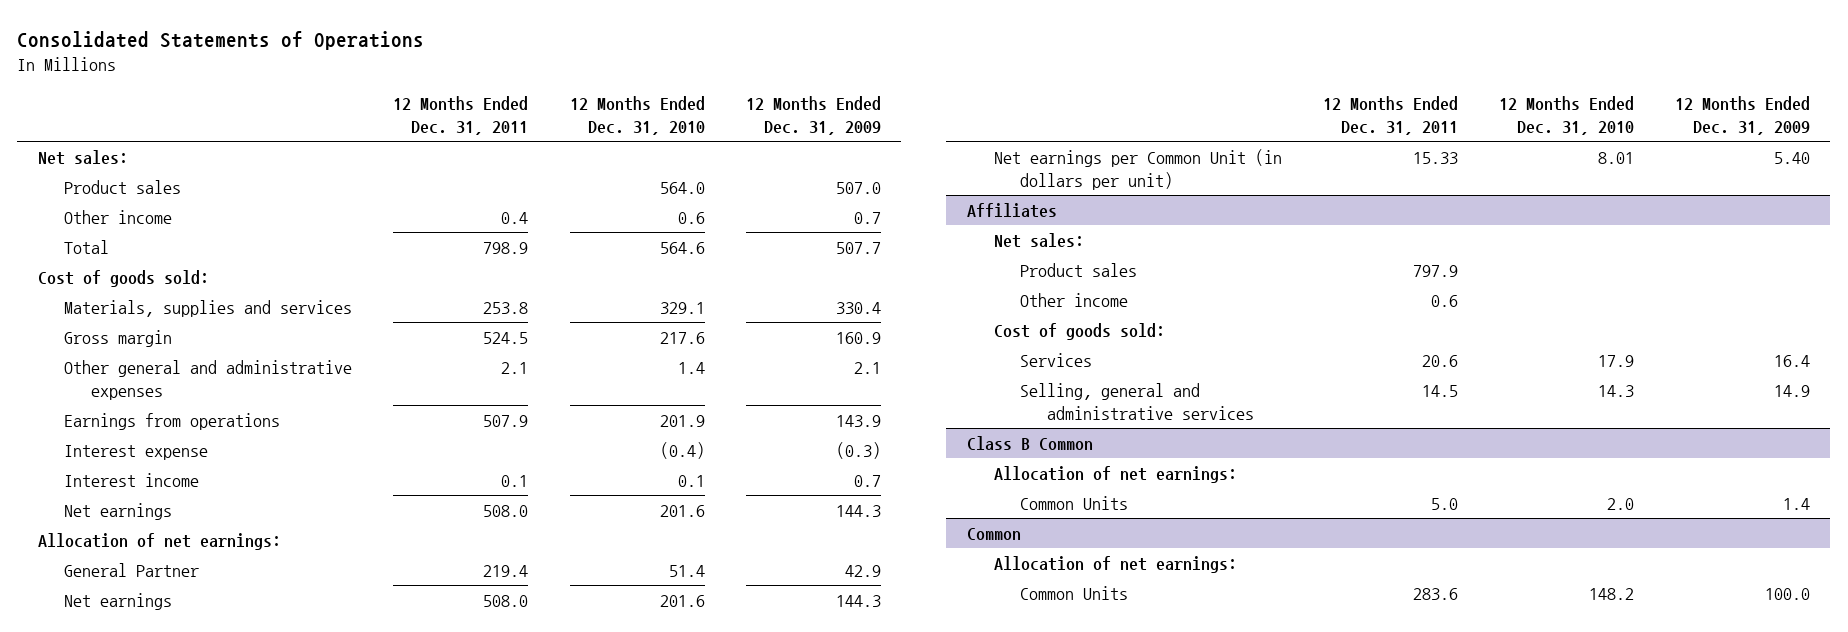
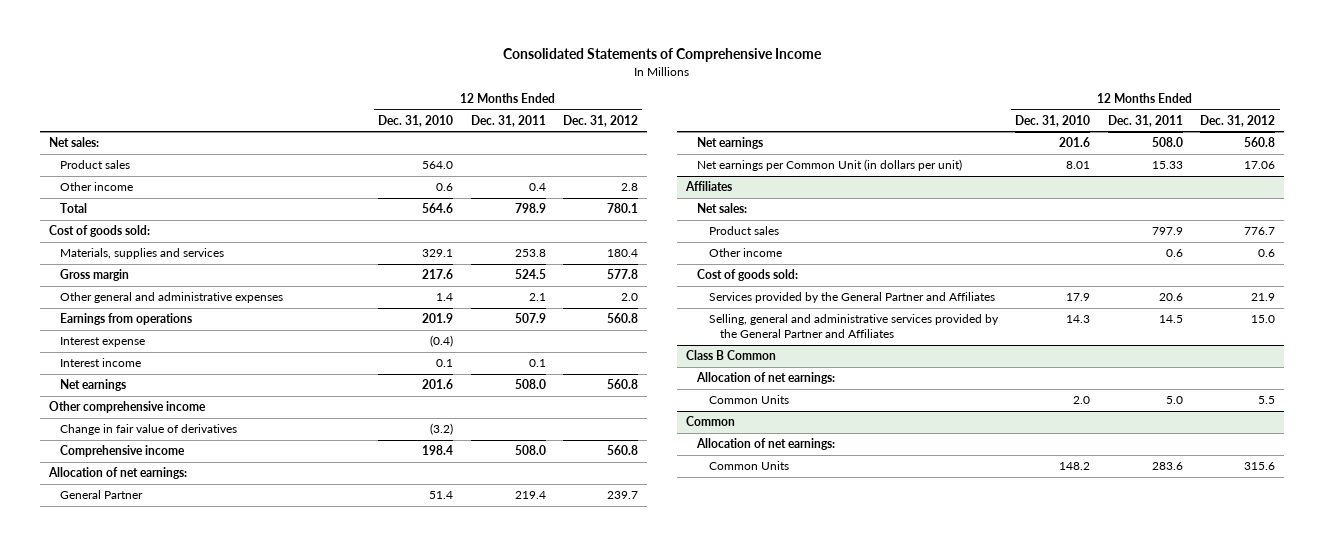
[17,30,425,50] Consolidated Statements of Operations -> [503,48,823,63] Consolidated Statements of Comprehensive Income
[745,95,881,136] 12 Months Ended Dec. 31, 2009 -> none
none -> [563,115,639,128] Dec. 31, 2012
none -> [49,401,207,414] Other comprehensive income
none -> [60,424,238,436] Change in fair value of derivatives
none -> [60,445,186,458] Comprehensive income
[1020,352,1093,367] Services -> [708,292,995,304] Services provided by the General Partner and Affiliates
[1020,382,1254,421] Selling, general and administrative services -> [708,314,999,339] Selling, general and administrative services provided by the General Partner and Affiliates

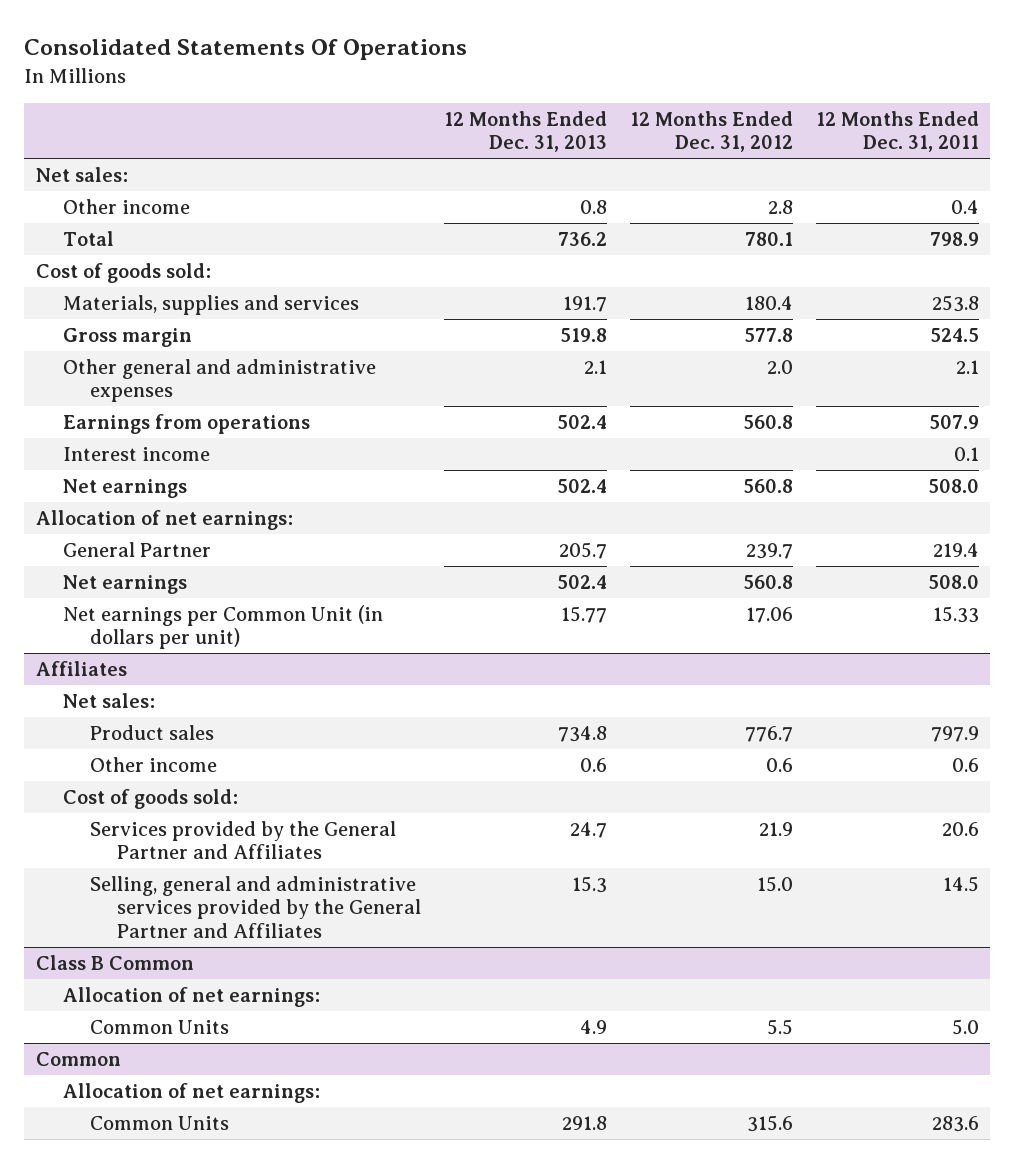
[503,48,823,63] Consolidated Statements of Comprehensive Income -> [24,39,468,61] Consolidated Statements Of Operations
[378,115,454,128] Dec. 31, 2010 -> none
none -> [443,110,607,153] 12 Months Ended Dec. 31, 2013
[60,160,131,170] Product sales -> none
[60,337,146,348] Interest expense -> none
[49,401,207,414] Other comprehensive income -> none
[60,424,238,436] Change in fair value of derivatives -> none
[60,445,186,458] Comprehensive income -> none

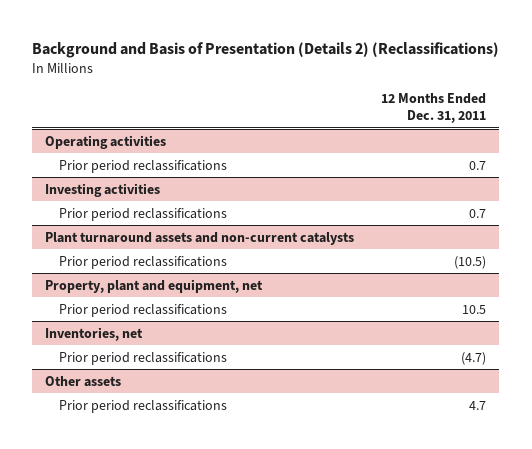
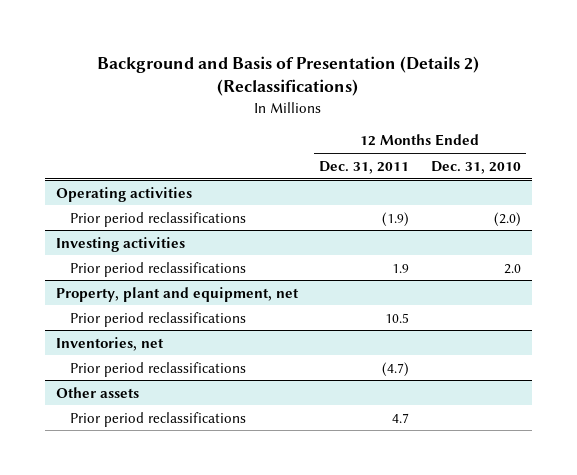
none -> [430,160,521,174] Dec. 31, 2010
[469,160,487,170] 0.7 -> [382,211,410,227] (1.9)
[45,231,355,245] Plant turnaround assets and non-current catalysts -> none
[59,255,228,269] Prior period reclassifications -> none
[469,208,487,218] 0.7 -> [392,263,410,273] 1.9

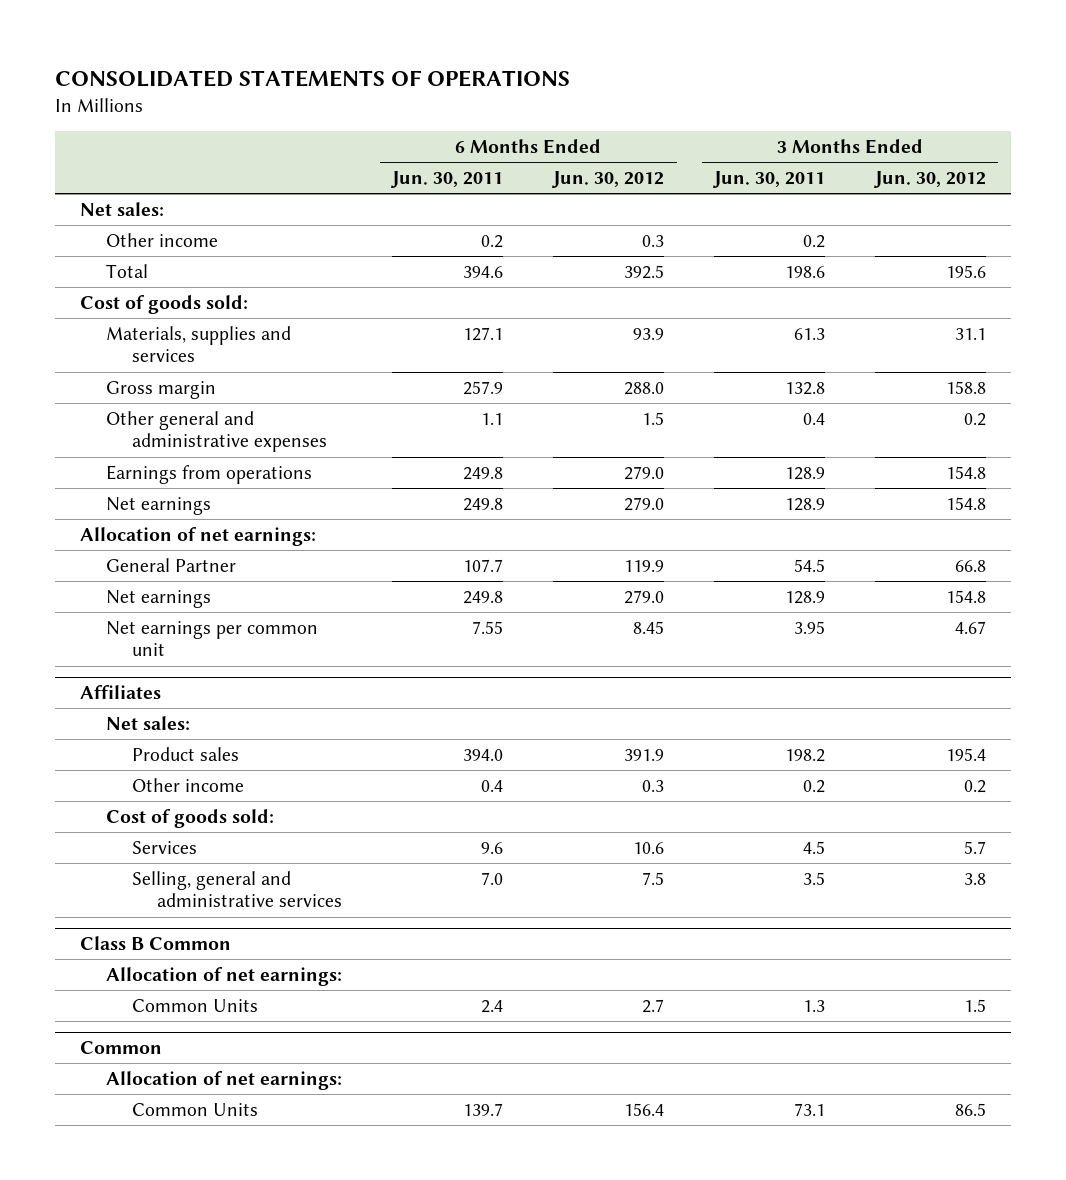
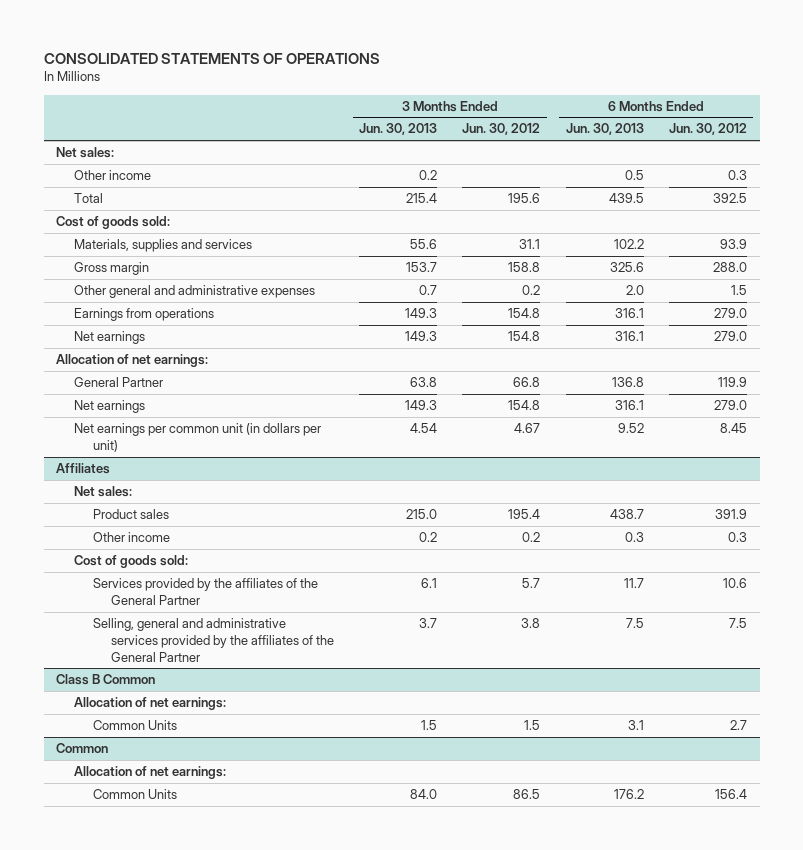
[391,171,504,189] Jun. 30, 2011 -> none
[713,171,826,189] Jun. 30, 2011 -> none
none -> [358,123,437,136] Jun. 30, 2013
none -> [565,123,644,136] Jun. 30, 2013
[106,620,319,657] Net earnings per common unit -> [74,423,322,452] Net earnings per common unit (in dollars per unit)
[131,840,197,854] Services -> [92,578,318,605] Services provided by the affiliates of the General Partner
[131,870,343,908] Selling, general and administrative services -> [92,618,334,662] Selling, general and administrative services provided by the affiliates of the General Partner

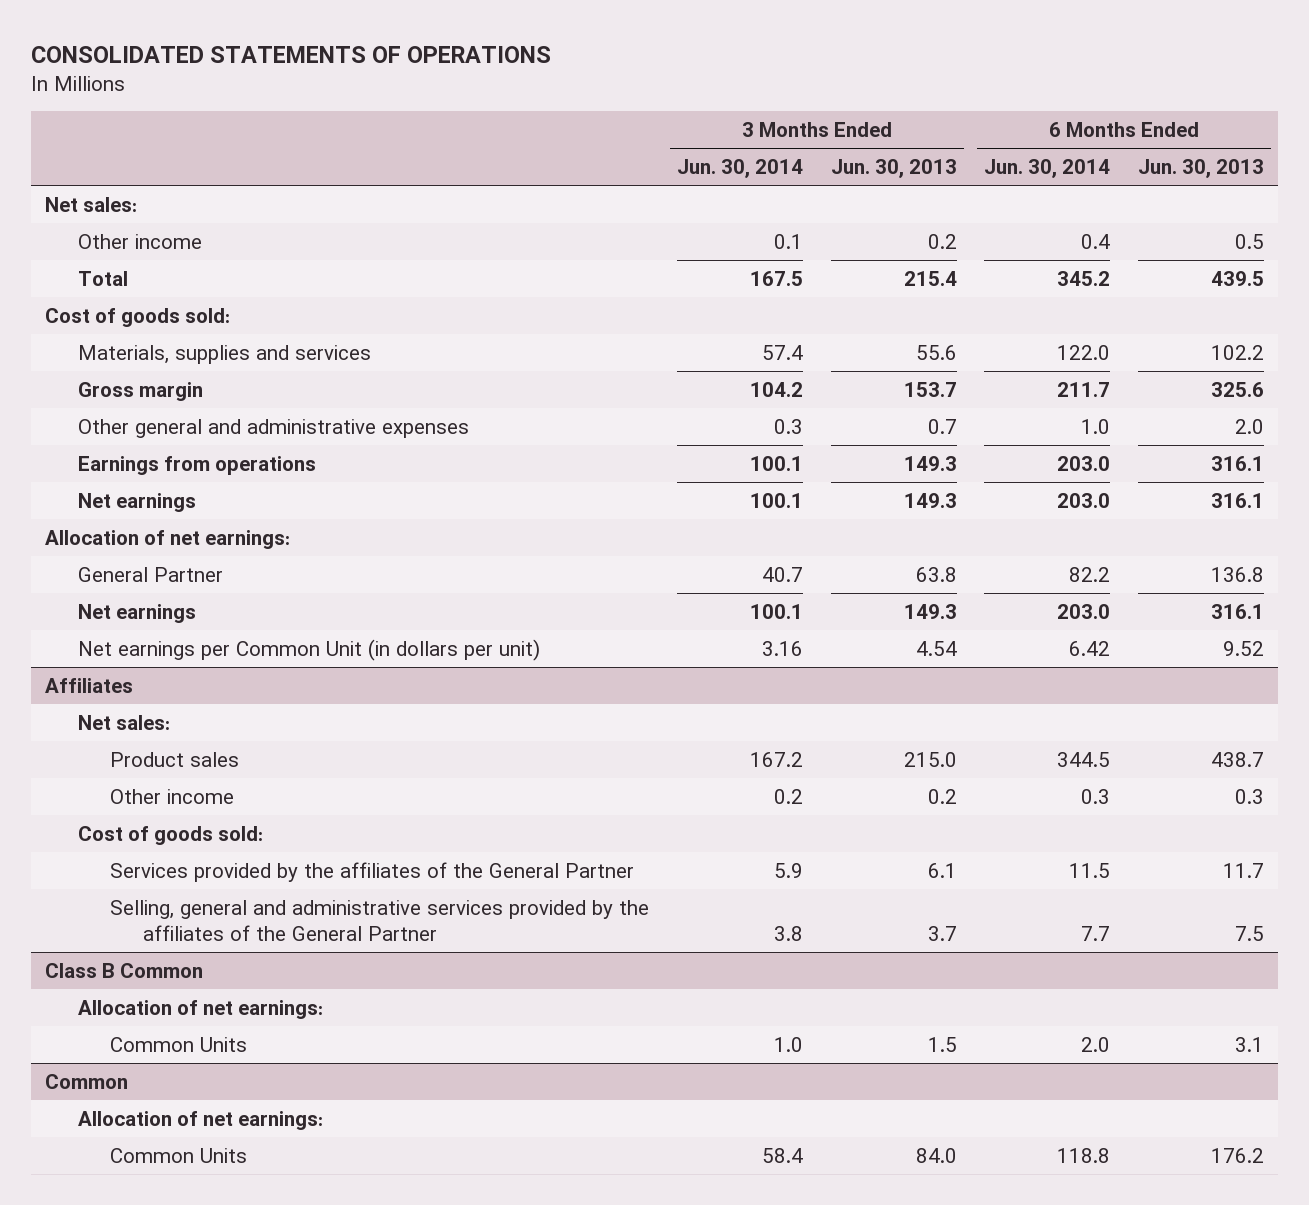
[462,123,541,136] Jun. 30, 2012 -> none
[669,123,748,136] Jun. 30, 2012 -> none
none -> [677,158,804,178] Jun. 30, 2014
none -> [984,158,1111,178] Jun. 30, 2014
[74,423,322,452] Net earnings per common unit (in dollars per unit) -> [77,638,540,661] Net earnings per Common Unit (in dollars per unit)

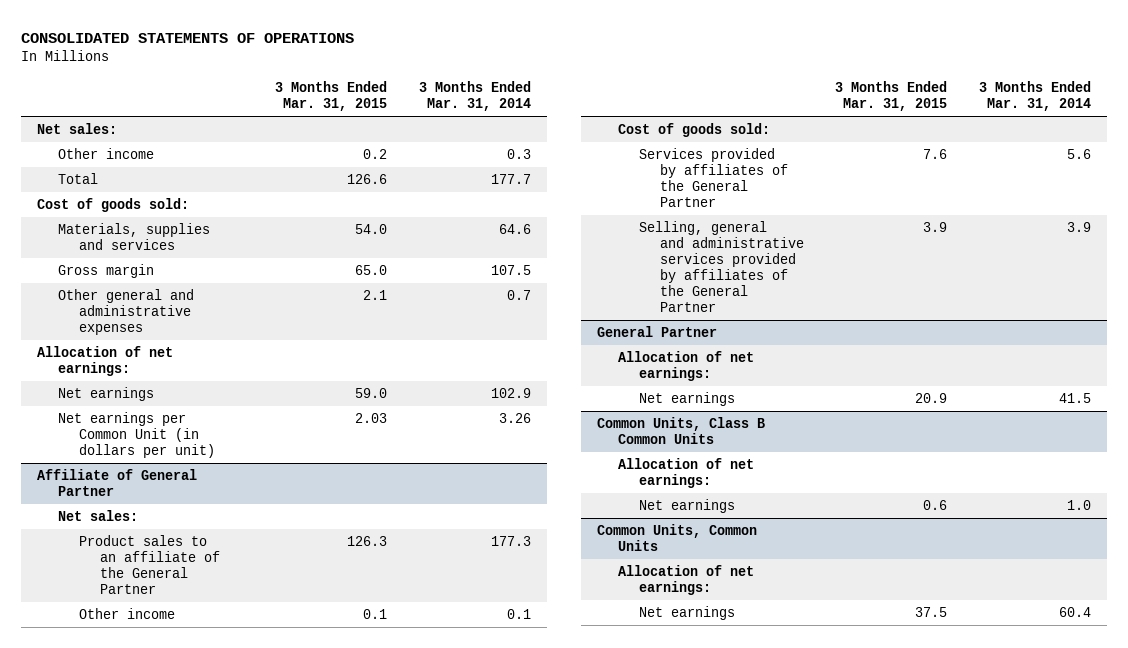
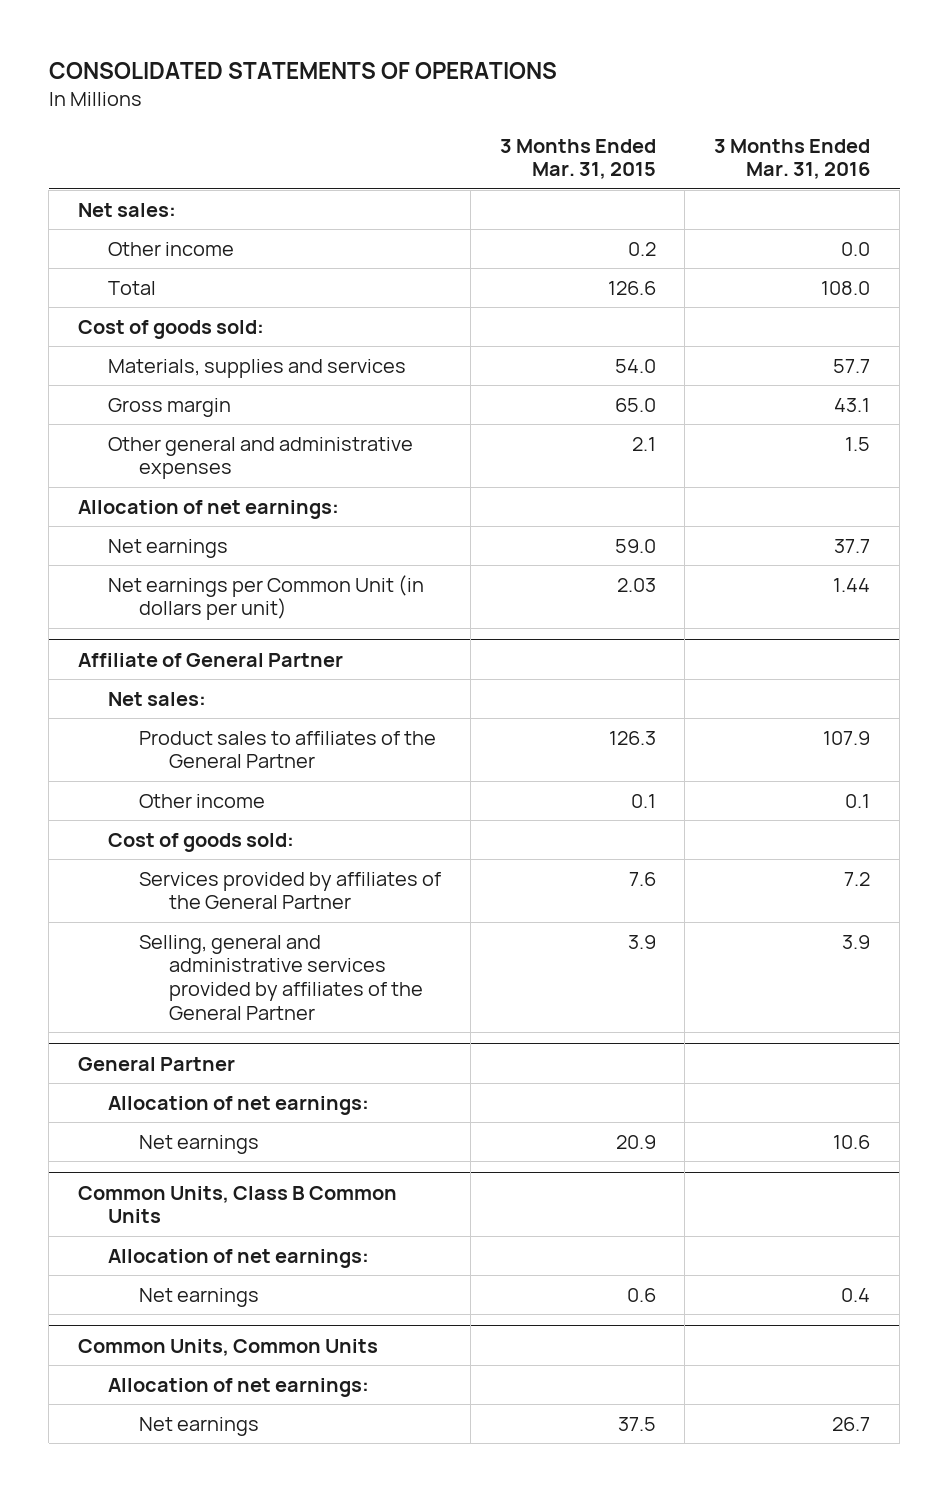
[419,80,532,111] 3 Months Ended Mar. 31, 2014 -> none
none -> [714,138,871,180] 3 Months Ended Mar. 31, 2016
[78,535,220,595] Product sales to an affiliate of the General Partner -> [138,730,436,769] Product sales to affiliates of the General Partner

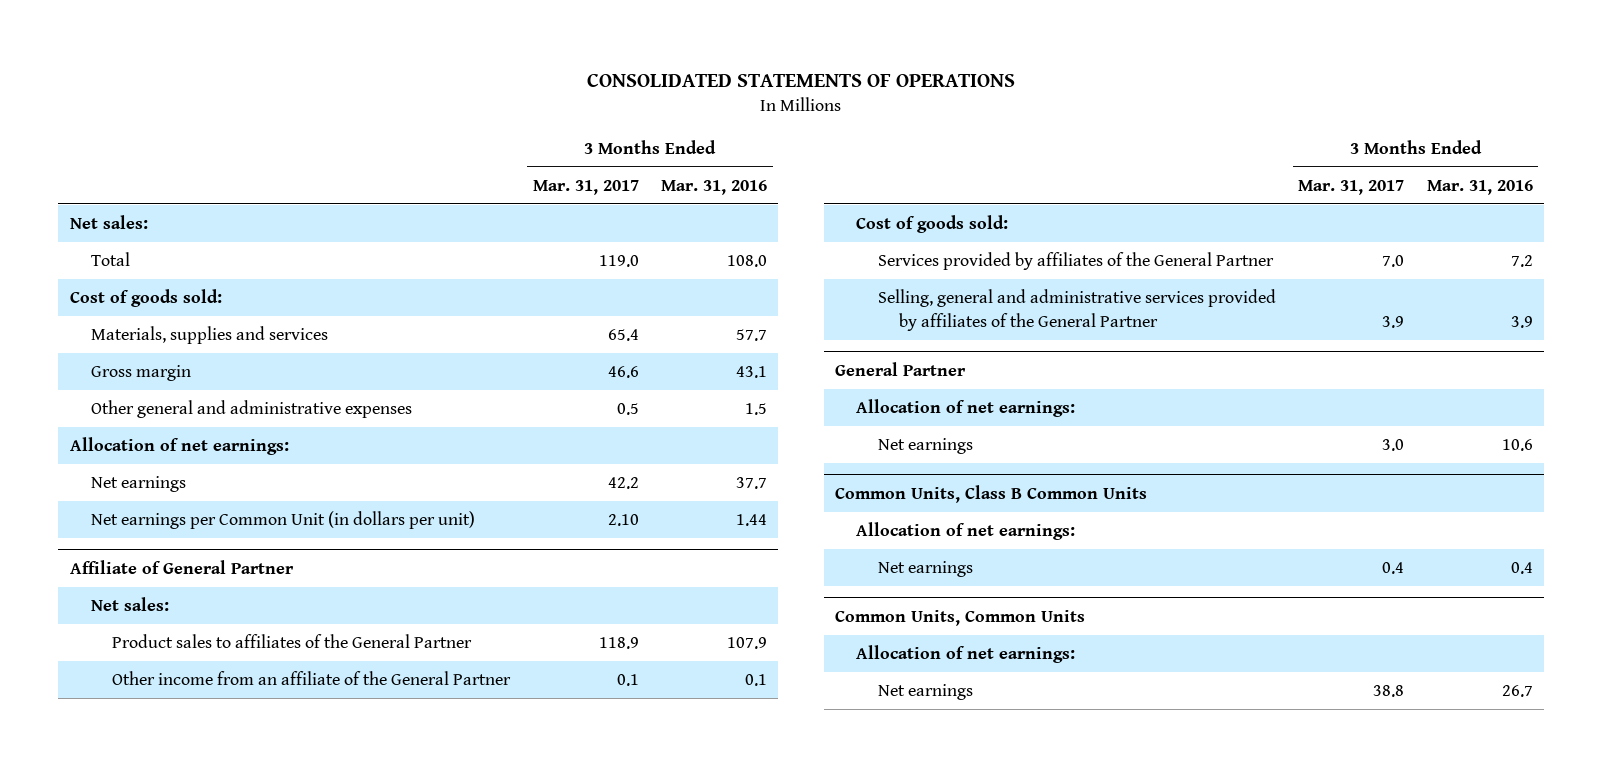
[499,138,656,180] 3 Months Ended Mar. 31, 2015 -> none
none -> [532,179,639,195] Mar. 31, 2017
[108,241,235,256] Other income -> none
[138,793,265,808] Other income -> [112,671,512,686] Other income from an affiliate of the General Partner

